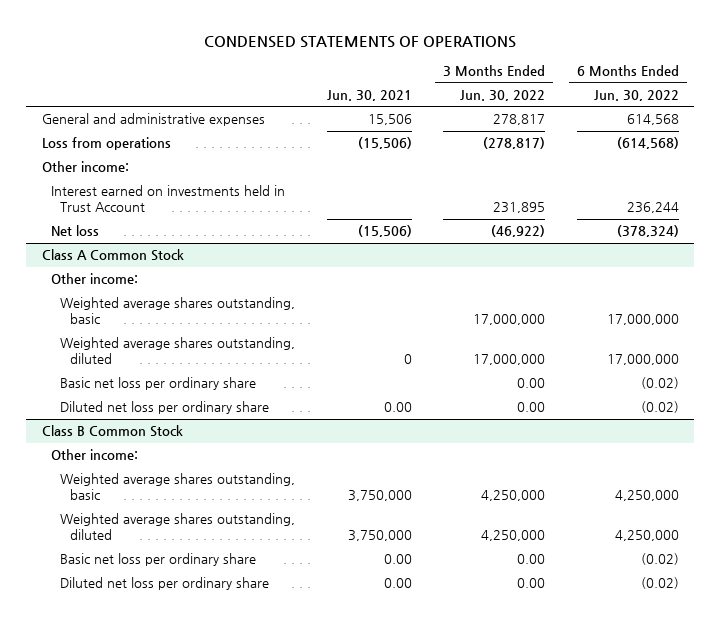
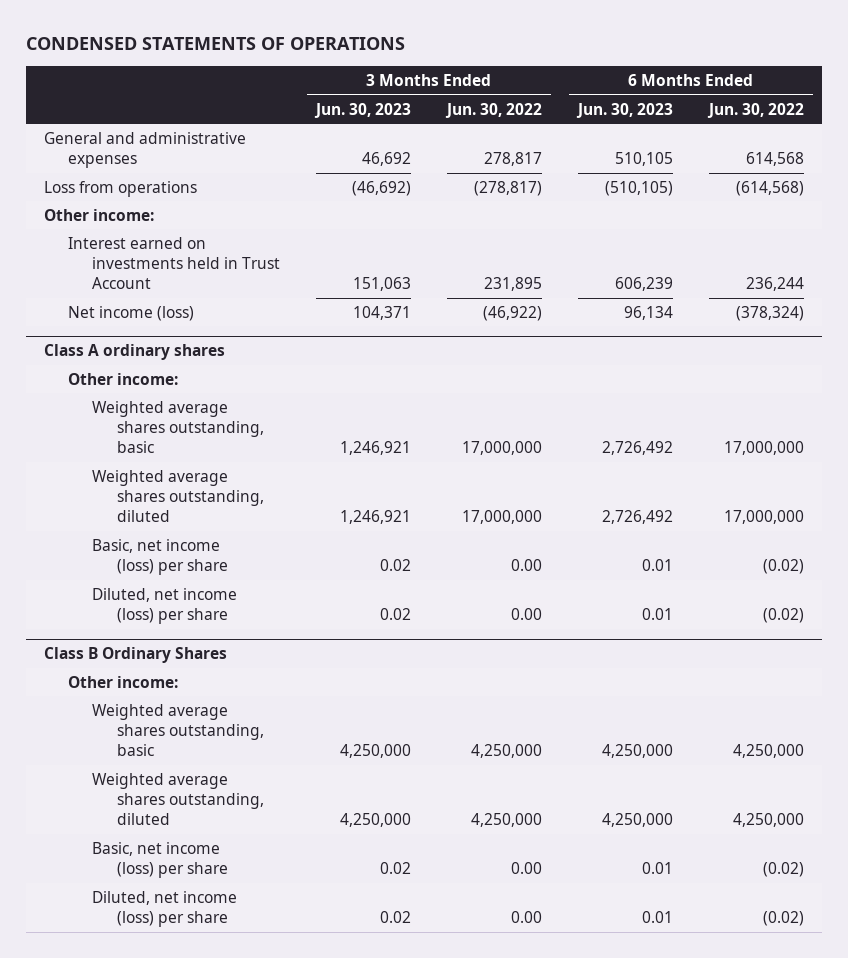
[326,89,412,101] Jun. 30, 2021 -> none
none -> [314,102,412,118] Jun. 30, 2023
none -> [576,102,674,118] Jun. 30, 2023
[51,225,100,237] Net loss -> [68,305,195,321] Net income (loss)
[41,249,184,262] Class A Common Stock -> [44,343,226,360] Class A ordinary shares
[60,377,257,391] Basic net loss per ordinary share -> [92,538,228,575] Basic, net income (loss) per share
[60,401,270,415] Diluted net loss per ordinary share -> [92,587,238,624] Diluted, net income (loss) per share
[41,425,183,438] Class B Common Stock -> [44,646,228,663] Class B Ordinary Shares
[60,553,257,567] Basic net loss per ordinary share -> [92,841,228,878] Basic, net income (loss) per share
[60,577,270,591] Diluted net loss per ordinary share -> [92,890,238,927] Diluted, net income (loss) per share

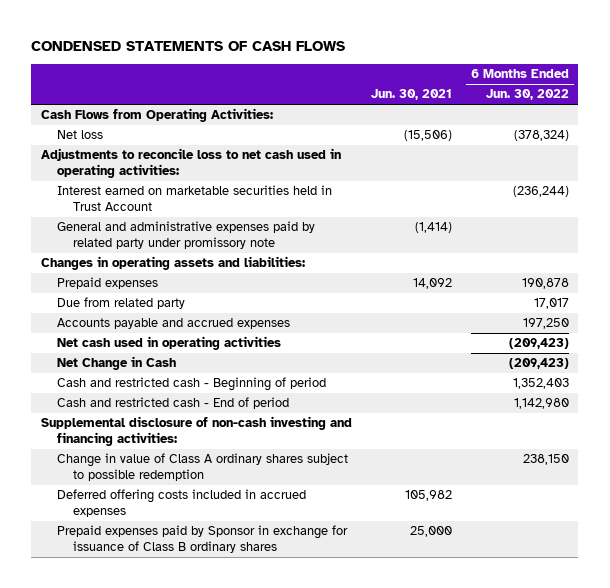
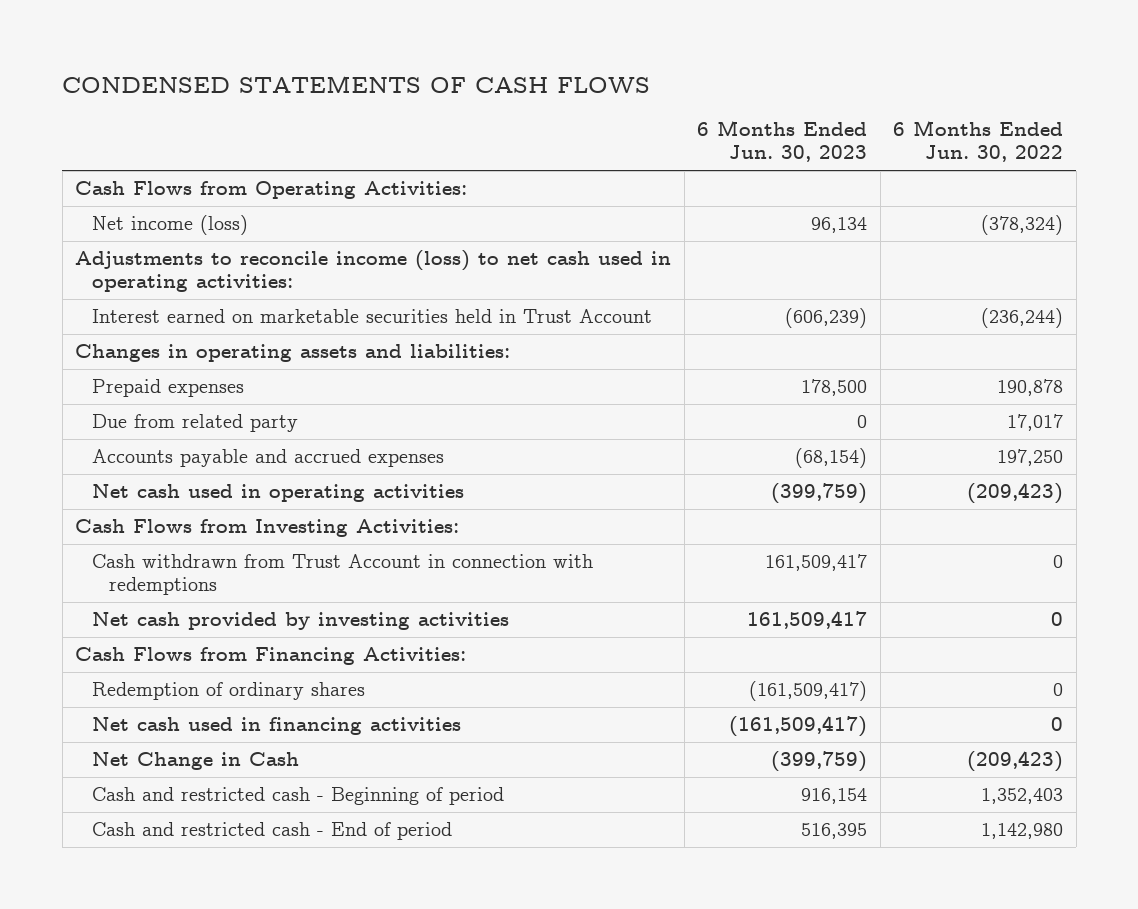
[370,89,452,101] Jun. 30, 2021 -> none
none -> [697,120,868,163] 6 Months Ended Jun. 30, 2023
[56,130,103,140] Net loss -> [92,215,249,236] Net income (loss)
[40,148,341,179] Adjustments to reconcile loss to net cash used in operating activities: -> [75,250,672,293] Adjustments to reconcile income (loss) to net cash used in operating activities:
[56,221,315,250] General and administrative expenses paid by related party under promissory note -> none
none -> [75,519,460,538] Cash Flows from Investing Activities:
none -> [92,554,594,596] Cash withdrawn from Trust Account in connection with redemptions
none -> [92,612,510,631] Net cash provided by investing activities
none -> [75,647,467,666] Cash Flows from Financing Activities:
none -> [92,682,366,701] Redemption of ordinary shares
none -> [92,717,462,736] Net cash used in financing activities
[40,416,352,447] Supplemental disclosure of non-cash investing and financing activities: -> none
[56,453,348,482] Change in value of Class A ordinary shares subject to possible redemption -> none
[56,489,306,518] Deferred offering costs included in accrued expenses -> none
[56,525,348,554] Prepaid expenses paid by Sponsor in exchange for issuance of Class B ordinary shares -> none

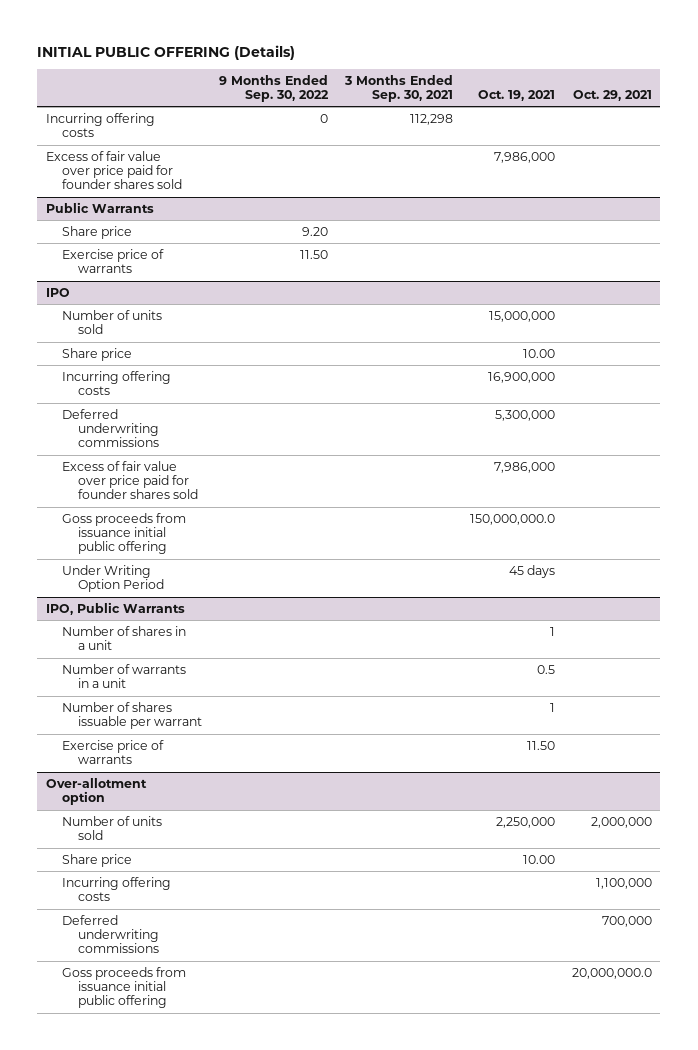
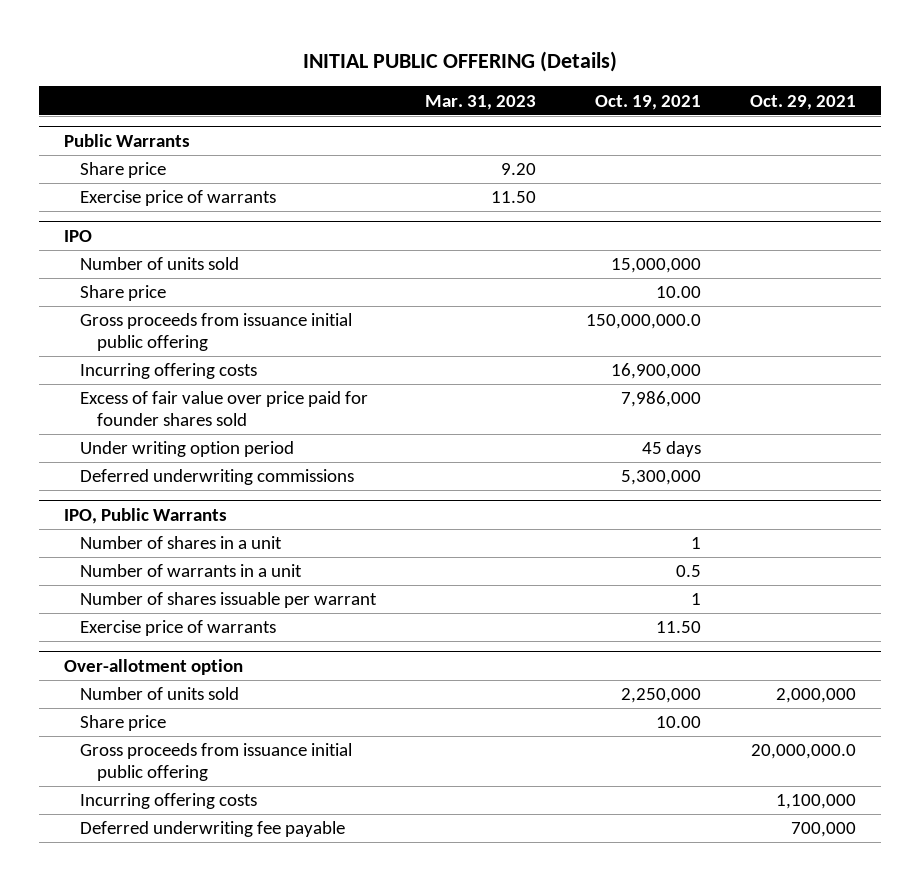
[218,74,329,103] 9 Months Ended Sep. 30, 2022 -> none
[343,74,453,103] 3 Months Ended Sep. 30, 2021 -> none
none -> [425,94,537,110] Mar. 31, 2023
[45,112,155,138] Incurring offering costs -> none
[45,150,182,190] Excess of fair value over price paid for founder shares sold -> none
none -> [80,313,353,351] Gross proceeds from issuance initial public offering
[61,512,186,555] Goss proceeds from issuance initial public offering -> none
[61,564,164,593] Under Writing Option Period -> [80,441,295,458] Under writing option period
[61,408,159,448] Deferred underwriting commissions -> [80,469,355,486] Deferred underwriting commissions
none -> [80,743,353,781] Gross proceeds from issuance initial public offering
[61,914,159,954] Deferred underwriting commissions -> none
[61,966,186,1009] Goss proceeds from issuance initial public offering -> none
none -> [80,821,346,838] Deferred underwriting fee payable

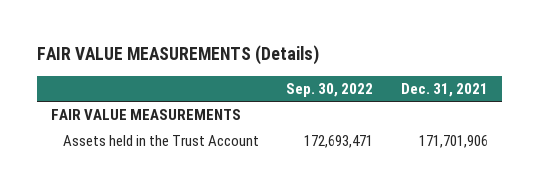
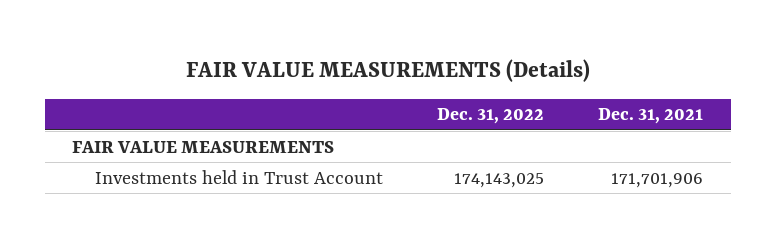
[286,82,374,97] Sep. 30, 2022 -> none
none -> [437,108,545,125] Dec. 31, 2022
[62,135,259,147] Assets held in the Trust Account -> [95,169,384,184] Investments held in Trust Account

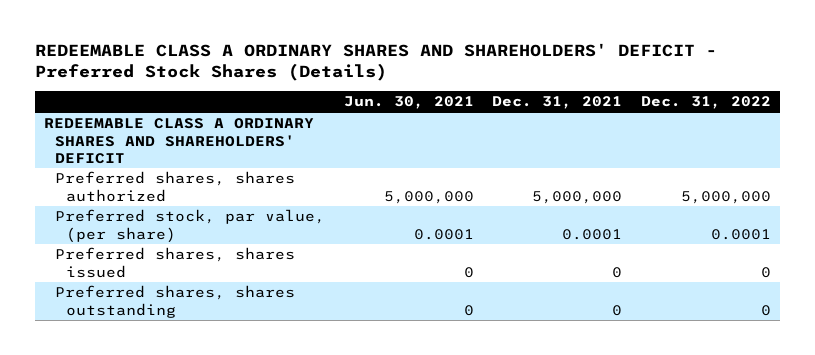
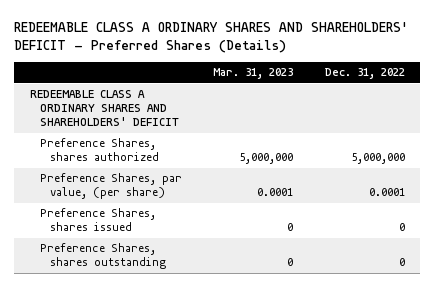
[34,42,717,82] REDEEMABLE CLASS A ORDINARY SHARES AND SHAREHOLDERS' DEFICIT - Preferred Stock Shares (Details) -> [14,22,409,54] REDEEMABLE CLASS A ORDINARY SHARES AND SHAREHOLDERS' DEFICIT - Preferred Shares (Details)
[343,96,474,110] Jun. 30, 2021 -> none
[492,96,623,110] Dec. 31, 2021 -> none
none -> [213,68,294,80] Mar. 31, 2023
[54,171,295,202] Preferred shares, shares authorized -> [39,138,159,162] Preference Shares, shares authorized
[54,209,325,243] Preferred stock, par value, (per share) -> [39,173,182,200] Preference Shares, par value, (per share)
[54,247,295,278] Preferred shares, shares issued -> [39,208,156,232] Preference Shares, shares issued
[54,285,295,318] Preferred shares, shares outstanding -> [39,243,166,270] Preference Shares, shares outstanding

